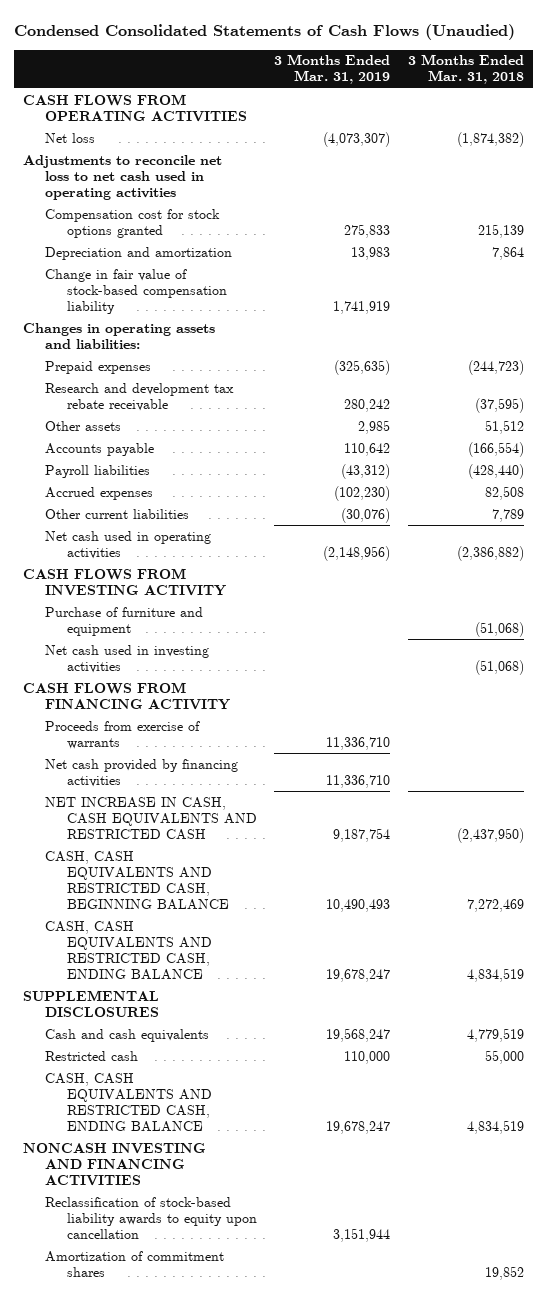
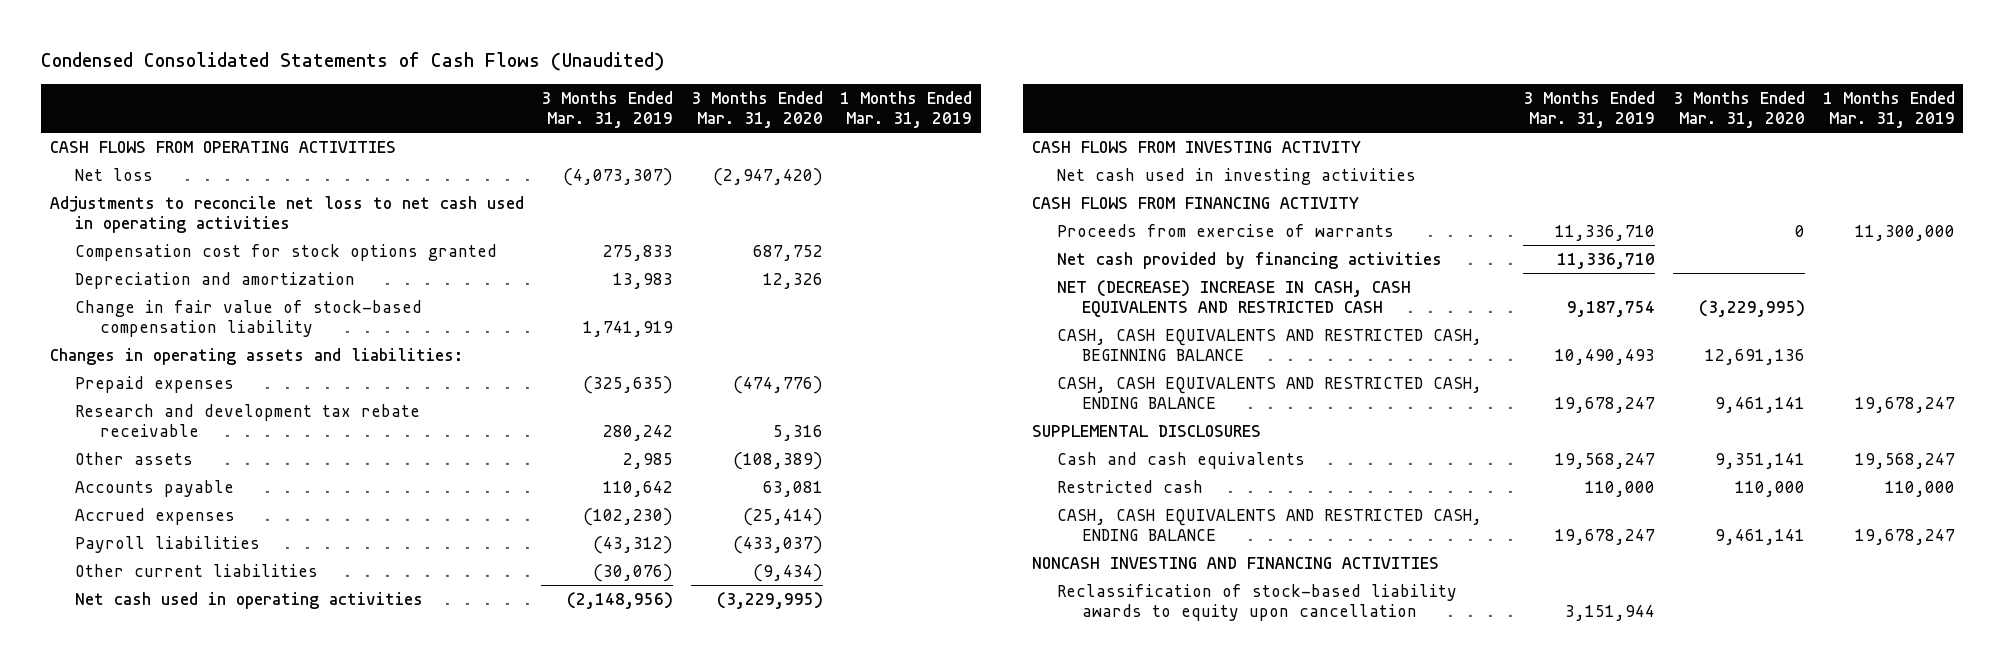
[14,23,516,40] Condensed Consolidated Statements of Cash Flows (Unaudied) -> [40,52,665,72] Condensed Consolidated Statements of Cash Flows (Unaudited)
[407,54,524,85] 3 Months Ended Mar. 31, 2018 -> none
none -> [690,90,823,129] 3 Months Ended Mar. 31, 2020
none -> [840,90,973,129] 1 Months Ended Mar. 31, 2019
[45,464,151,478] Payroll liabilities -> [74,535,260,553] Payroll liabilities
[45,606,204,636] Purchase of furniture and equipment -> none
[45,796,257,840] NET INCREASE IN CASH, CASH EQUIVALENTS AND RESTRICTED CASH -> [1057,279,1412,318] NET (DECREASE) INCREASE IN CASH, CASH EQUIVALENTS AND RESTRICTED CASH
[45,1250,225,1277] Amortization of commitment shares -> none

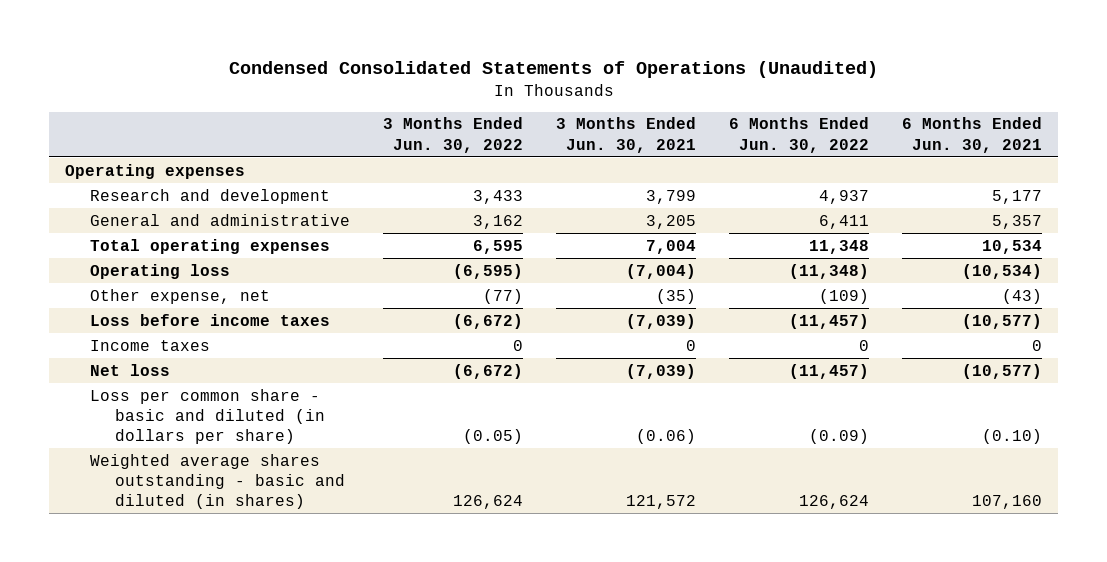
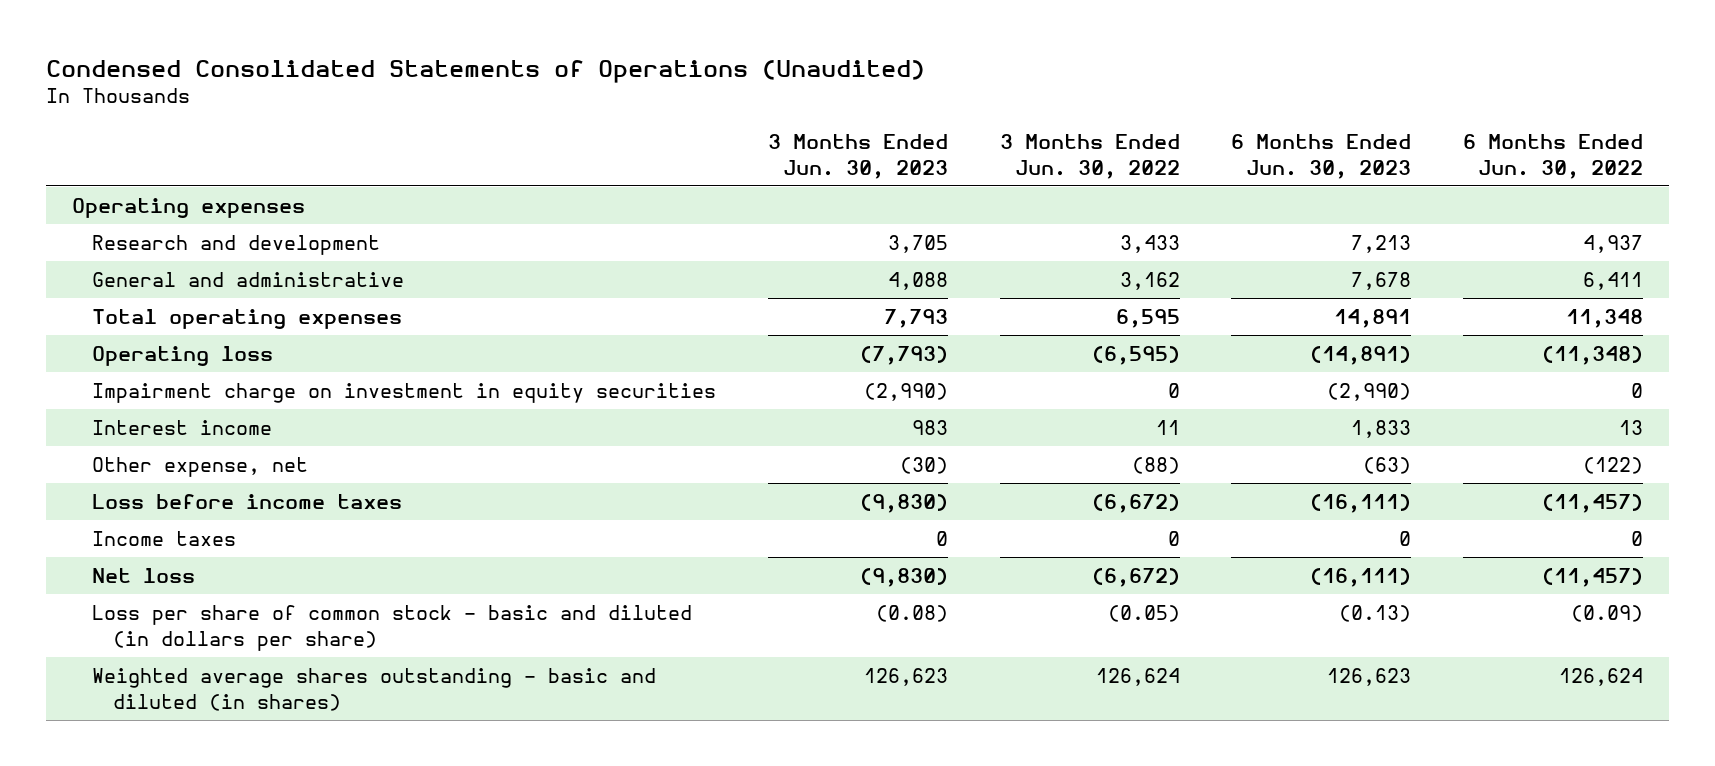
[556,117,697,153] 3 Months Ended Jun. 30, 2021 -> none
[901,117,1042,153] 6 Months Ended Jun. 30, 2021 -> none
none -> [768,134,949,179] 3 Months Ended Jun. 30, 2023
none -> [1231,134,1412,179] 6 Months Ended Jun. 30, 2023
none -> [92,382,717,403] Impairment charge on investment in equity securities
none -> [92,419,273,435] Interest income
[483,288,524,304] (77) -> [1131,456,1180,474] (88)
[819,288,870,304] (109) -> [1582,456,1643,474] (122)
[90,388,326,445] Loss per common share - basic and diluted (in dollars per share) -> [92,604,693,651] Loss per share of common stock - basic and diluted (in dollars per share)

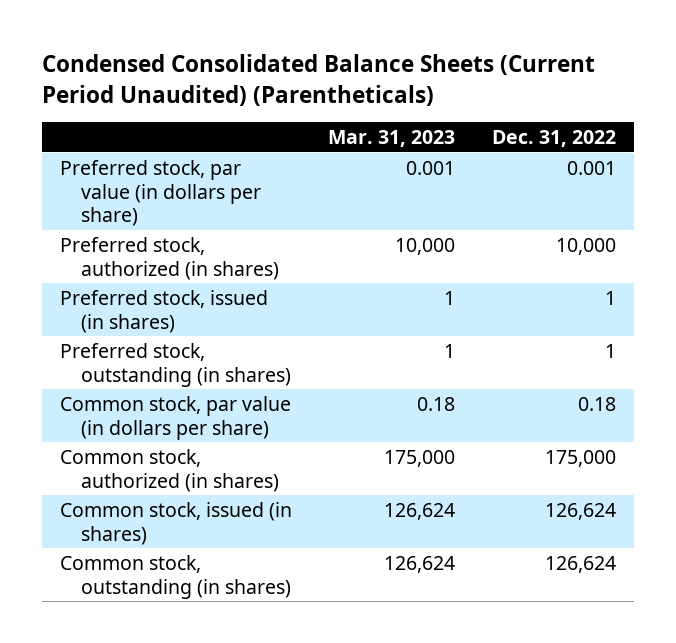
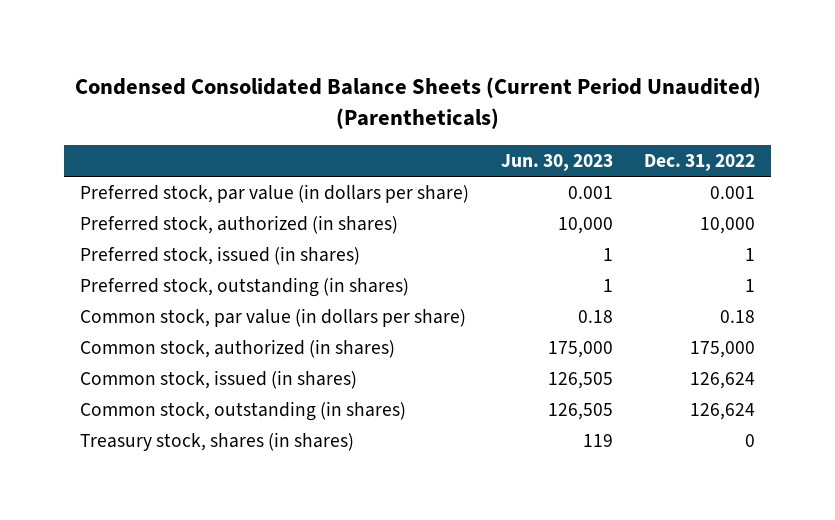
[328,129,456,147] Mar. 31, 2023 -> none
none -> [500,153,613,171] Jun. 30, 2023
none -> [79,432,354,452] Treasury stock, shares (in shares)

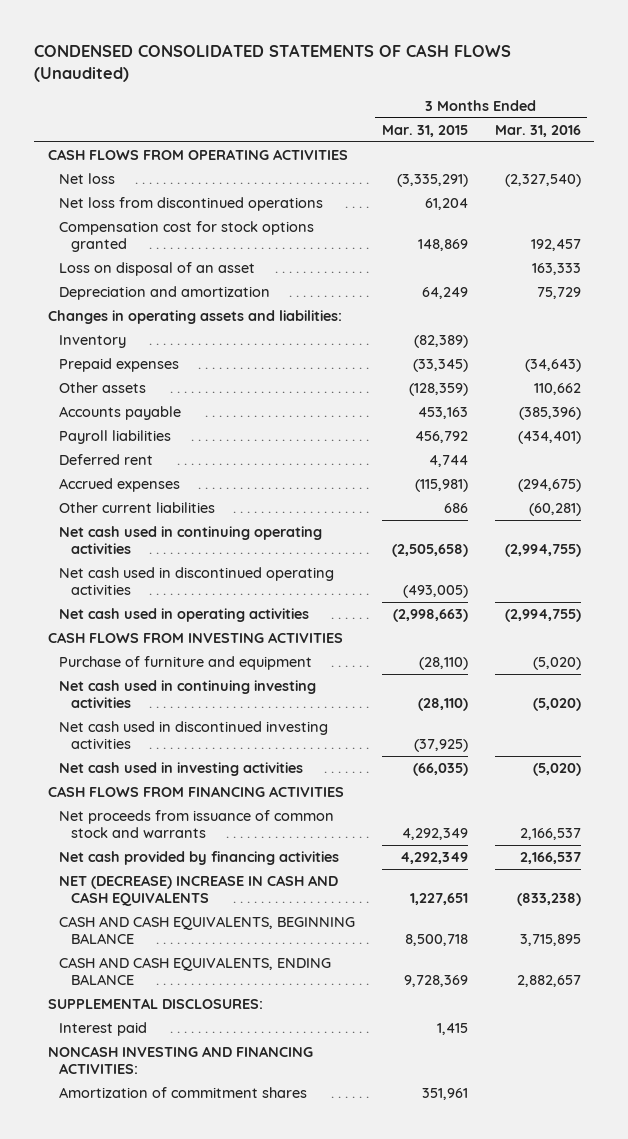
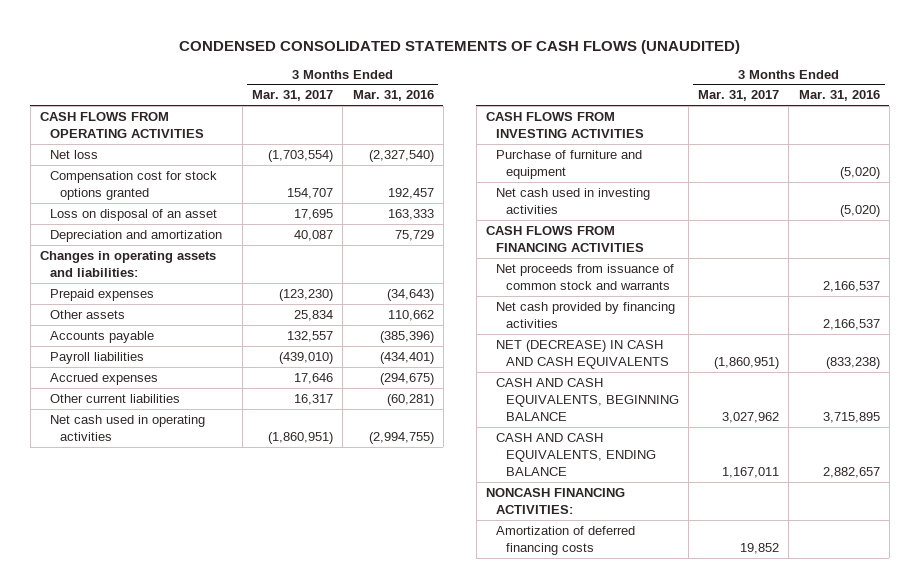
[34,43,512,83] CONDENSED CONSOLIDATED STATEMENTS OF CASH FLOWS (Unaudited) -> [178,39,740,54] CONDENSED CONSOLIDATED STATEMENTS OF CASH FLOWS (UNAUDITED)
[381,125,468,138] Mar. 31, 2015 -> none
none -> [252,90,334,102] Mar. 31, 2017
[59,197,324,212] Net loss from discontinued operations -> none
[59,335,127,349] Inventory -> none
[59,454,154,466] Deferred rent -> none
[59,526,323,555] Net cash used in continuing operating activities -> none
[59,567,335,596] Net cash used in discontinued operating activities -> none
[59,680,317,709] Net cash used in continuing investing activities -> none
[59,721,329,750] Net cash used in discontinued investing activities -> none
[59,875,339,907] NET (DECREASE) INCREASE IN CASH AND CASH EQUIVALENTS -> [495,339,669,369] NET (DECREASE) IN CASH AND CASH EQUIVALENTS
[47,998,263,1010] SUPPLEMENTAL DISCLOSURES: -> none
[59,1022,148,1037] Interest paid -> none
[47,1046,313,1075] NONCASH INVESTING AND FINANCING ACTIVITIES: -> [486,487,626,514] NONCASH FINANCING ACTIVITIES:
[59,1087,308,1099] Amortization of commitment shares -> [495,525,635,555] Amortization of deferred financing costs

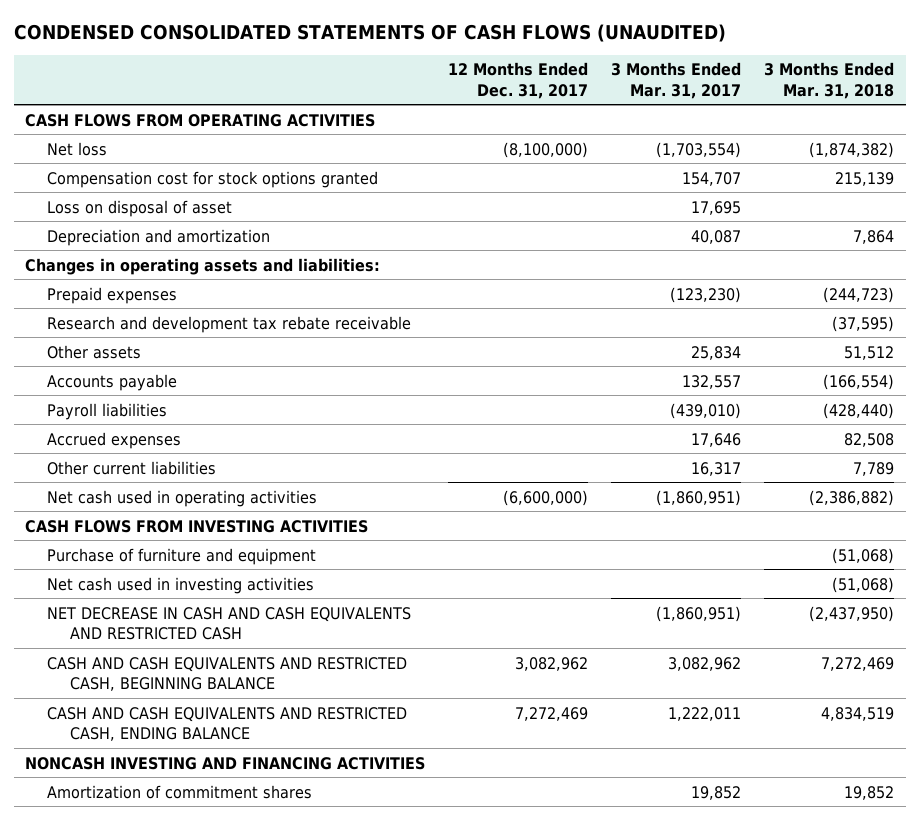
[352,90,434,102] Mar. 31, 2016 -> none
none -> [448,62,589,99] 12 Months Ended Dec. 31, 2017
none -> [764,62,895,99] 3 Months Ended Mar. 31, 2018
[49,208,217,221] Loss on disposal of an asset -> [47,199,233,217] Loss on disposal of asset
none -> [47,315,412,333] Research and development tax rebate receivable
[486,225,644,252] CASH FLOWS FROM FINANCING ACTIVITIES -> none
[495,263,674,290] Net proceeds from issuance of common stock and warrants -> none
[495,301,675,328] Net cash provided by financing activities -> none
[495,339,669,369] NET (DECREASE) IN CASH AND CASH EQUIVALENTS -> [47,606,412,640] NET DECREASE IN CASH AND CASH EQUIVALENTS AND RESTRICTED CASH
[495,377,679,421] CASH AND CASH EQUIVALENTS, BEGINNING BALANCE -> [47,656,408,691] CASH AND CASH EQUIVALENTS AND RESTRICTED CASH, BEGINNING BALANCE
[722,411,780,423] 3,027,962 -> [668,656,742,671] 3,082,962
[495,432,656,476] CASH AND CASH EQUIVALENTS, ENDING BALANCE -> [47,706,408,741] CASH AND CASH EQUIVALENTS AND RESTRICTED CASH, ENDING BALANCE
[722,466,780,478] 1,167,011 -> [668,706,742,721] 1,222,011
[486,487,626,514] NONCASH FINANCING ACTIVITIES: -> [25,756,426,770] NONCASH INVESTING AND FINANCING ACTIVITIES
[495,525,635,555] Amortization of deferred financing costs -> [47,784,313,799] Amortization of commitment shares

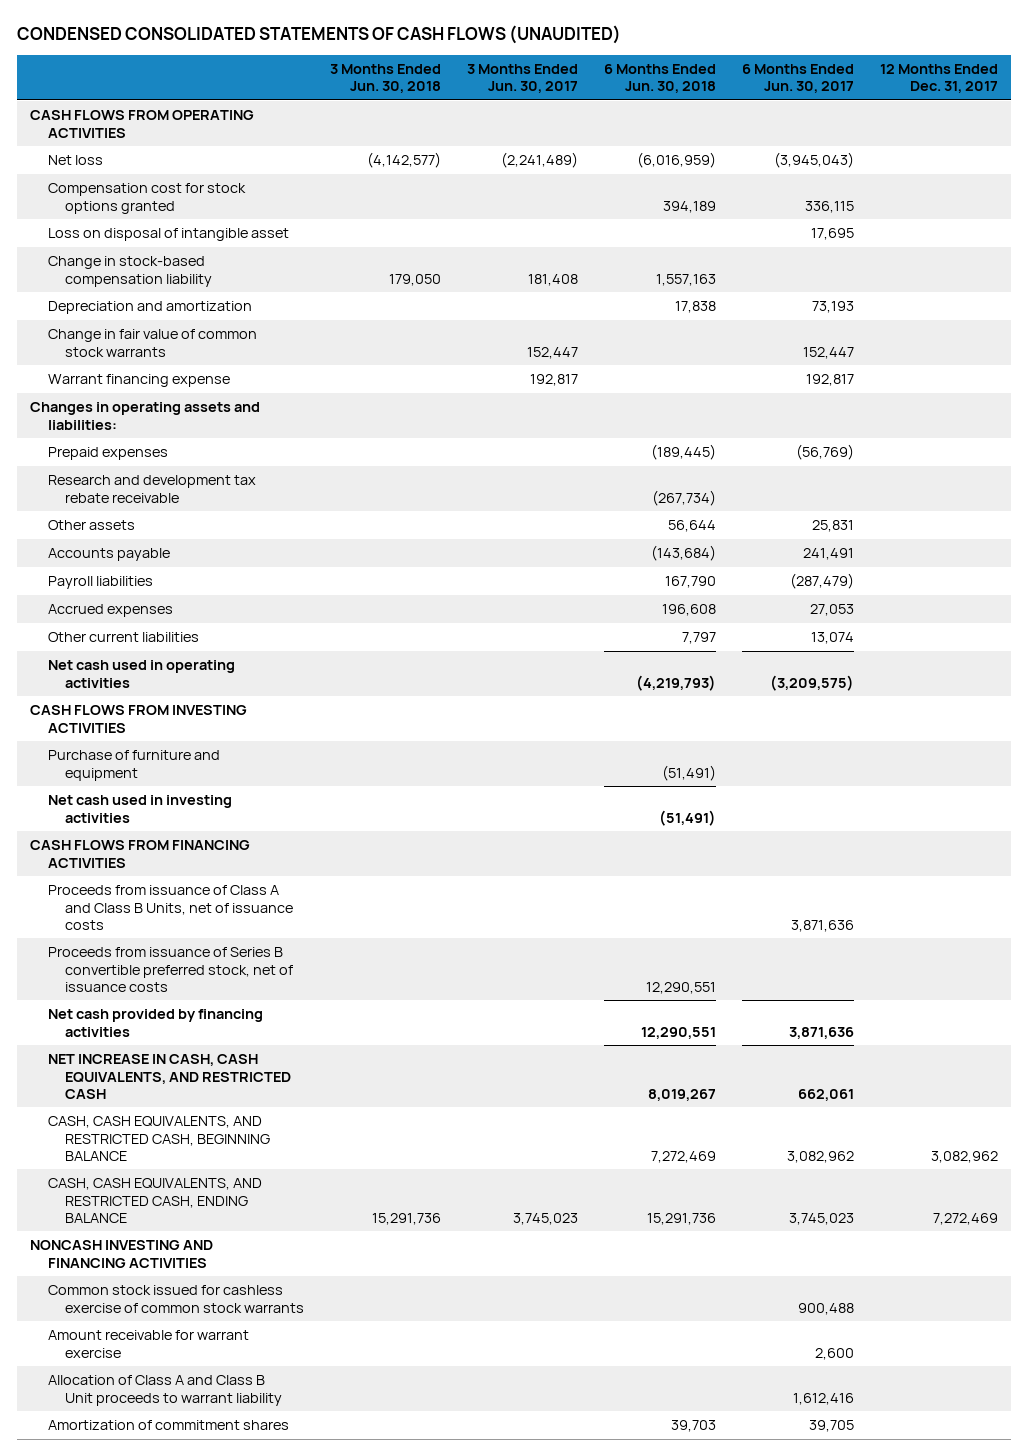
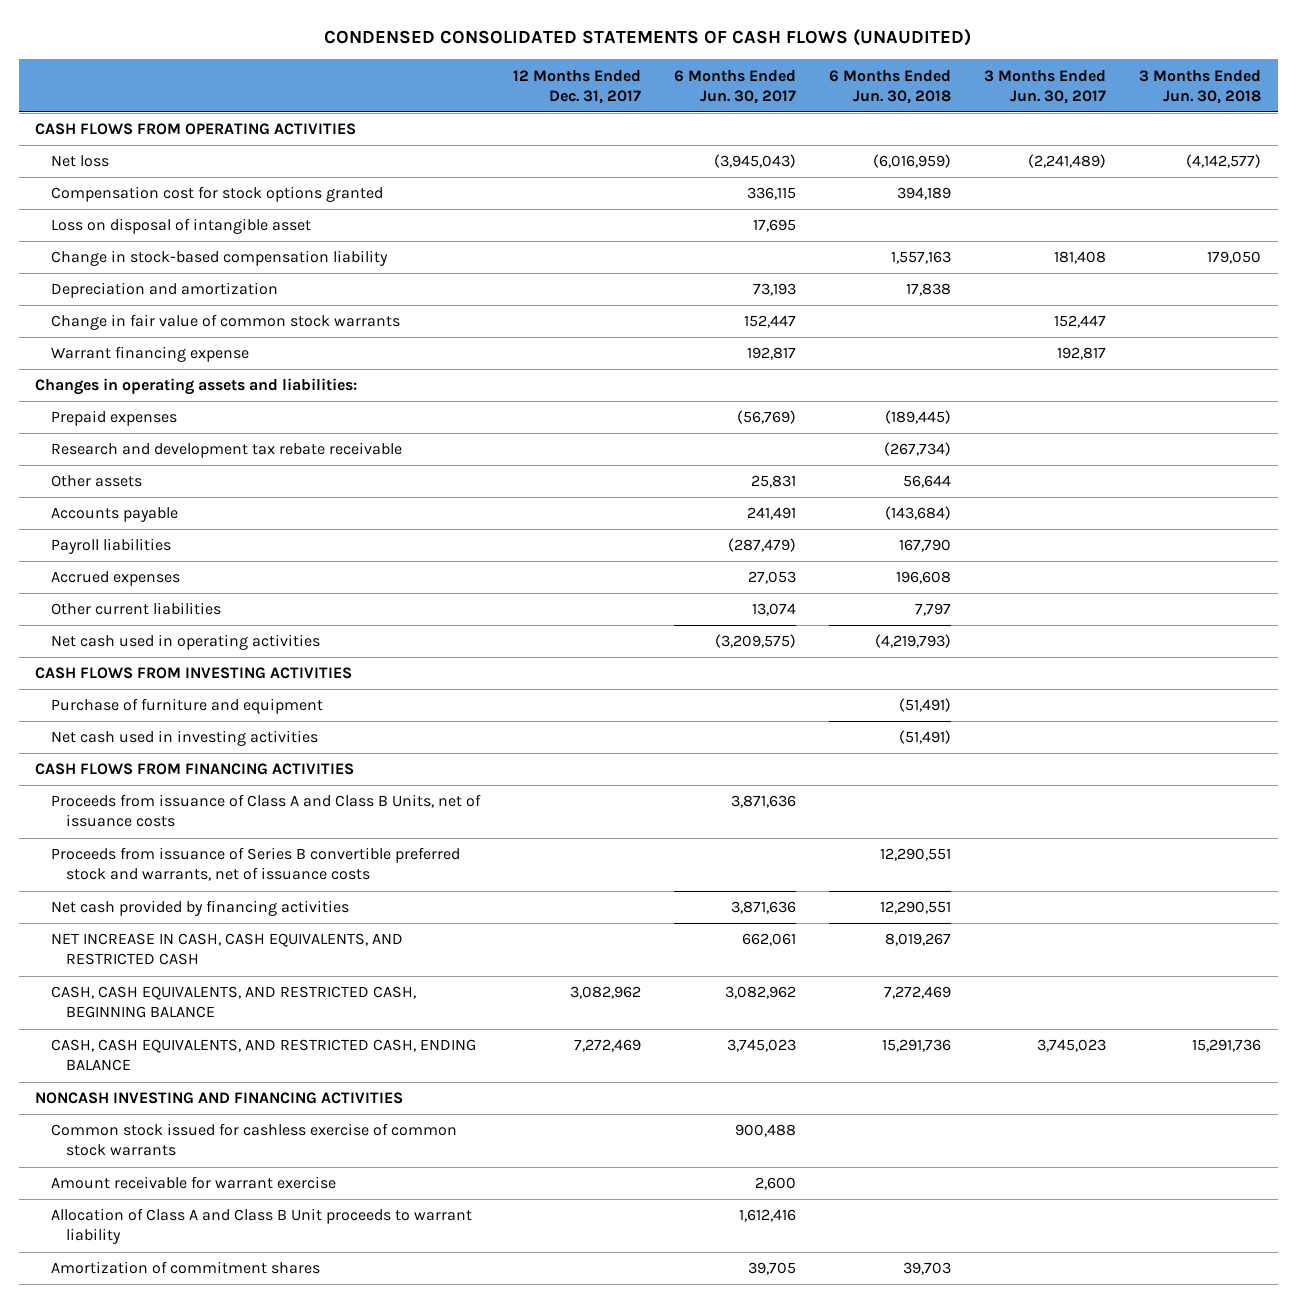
[47,947,293,992] Proceeds from issuance of Series B convertible preferred stock, net of issuance costs -> [50,847,460,882] Proceeds from issuance of Series B convertible preferred stock and warrants, net of issuance costs

